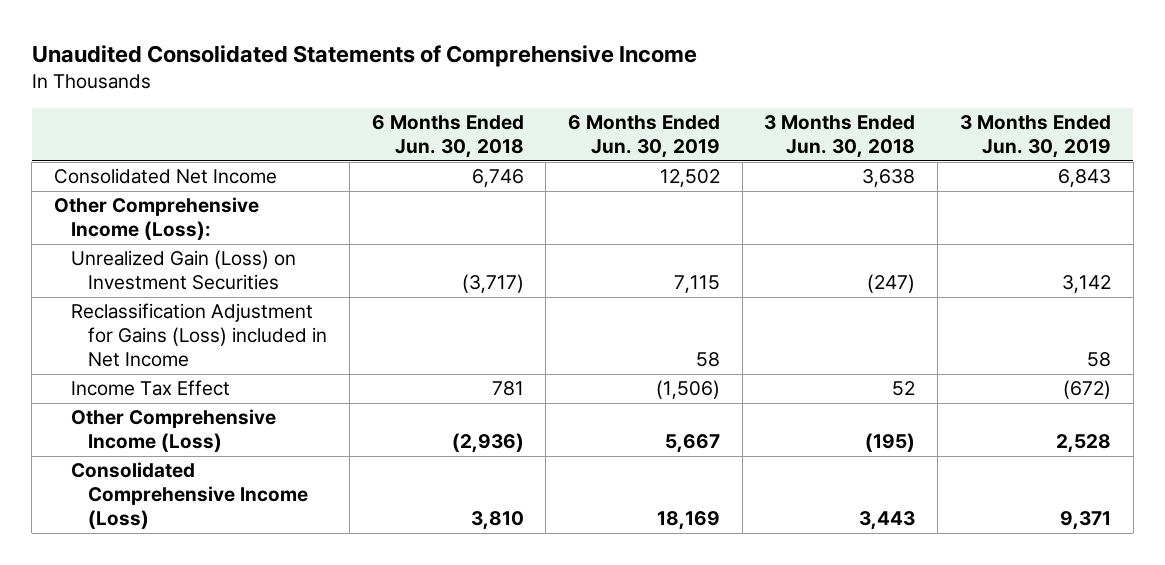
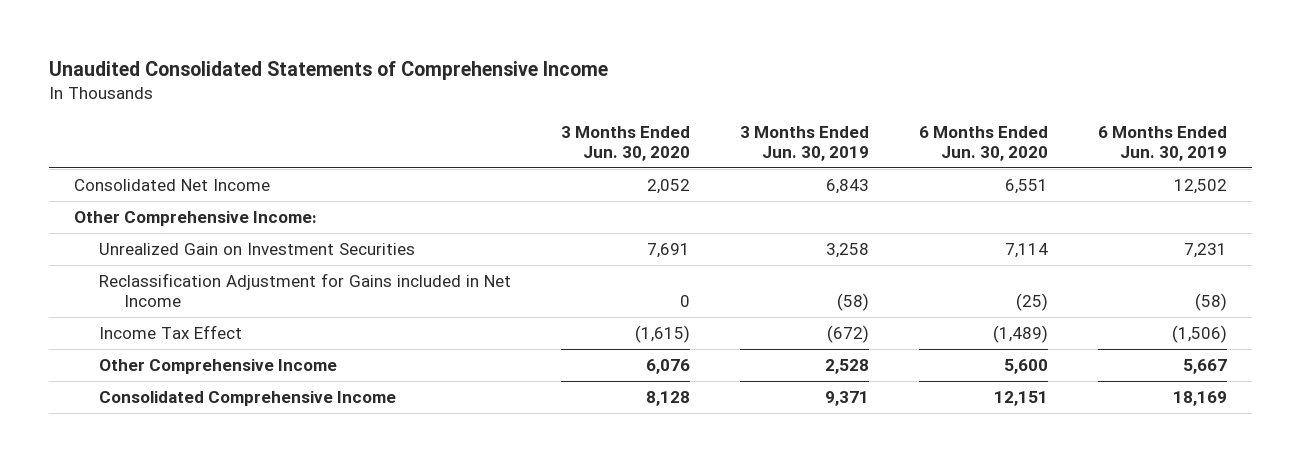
[371,115,524,159] 6 Months Ended Jun. 30, 2018 -> none
[764,115,916,159] 3 Months Ended Jun. 30, 2018 -> none
none -> [561,126,691,161] 3 Months Ended Jun. 30, 2020
none -> [919,126,1049,161] 6 Months Ended Jun. 30, 2020
[53,197,259,241] Other Comprehensive Income (Loss): -> [74,211,318,227] Other Comprehensive Income:
[71,250,297,291] Unrealized Gain (Loss) on Investment Securities -> [99,243,416,256] Unrealized Gain on Investment Securities
[674,275,721,294] 7,115 -> [1184,243,1228,259] 7,231
[1061,275,1111,294] 3,142 -> [826,243,870,259] 3,258
[71,303,328,368] Reclassification Adjustment for Gains (Loss) included in Net Income -> [99,273,512,307] Reclassification Adjustment for Gains included in Net Income
[696,352,721,368] 58 -> [1195,292,1228,311] (58)
[1086,352,1111,368] 58 -> [837,292,870,311] (58)
[71,409,277,453] Other Comprehensive Income (Loss) -> [99,359,338,375] Other Comprehensive Income
[71,462,309,530] Consolidated Comprehensive Income (Loss) -> [99,391,397,407] Consolidated Comprehensive Income

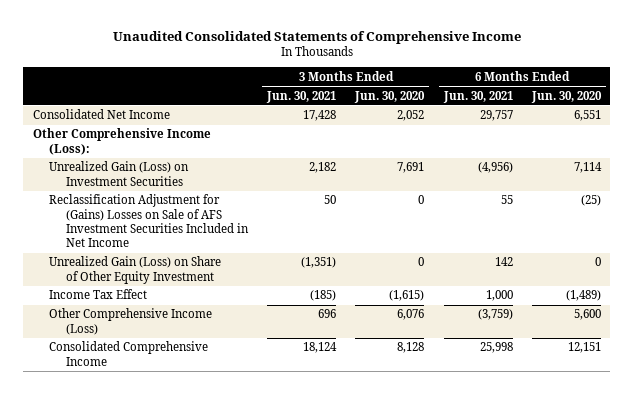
[740,126,870,161] 3 Months Ended Jun. 30, 2019 -> none
[1098,126,1228,161] 6 Months Ended Jun. 30, 2019 -> none
none -> [266,90,337,103] Jun. 30, 2021
none -> [442,90,513,103] Jun. 30, 2021
[74,211,318,227] Other Comprehensive Income: -> [32,128,211,155] Other Comprehensive Income (Loss):
[99,243,416,256] Unrealized Gain on Investment Securities -> [49,161,190,186] Unrealized Gain (Loss) on Investment Securities
[99,273,512,307] Reclassification Adjustment for Gains included in Net Income -> [49,194,250,248] Reclassification Adjustment for (Gains) Losses on Sale of AFS Investment Securities Included in Net Income
none -> [49,256,222,284] Unrealized Gain (Loss) on Share of Other Equity Investment
[99,359,338,375] Other Comprehensive Income -> [49,308,213,335] Other Comprehensive Income (Loss)

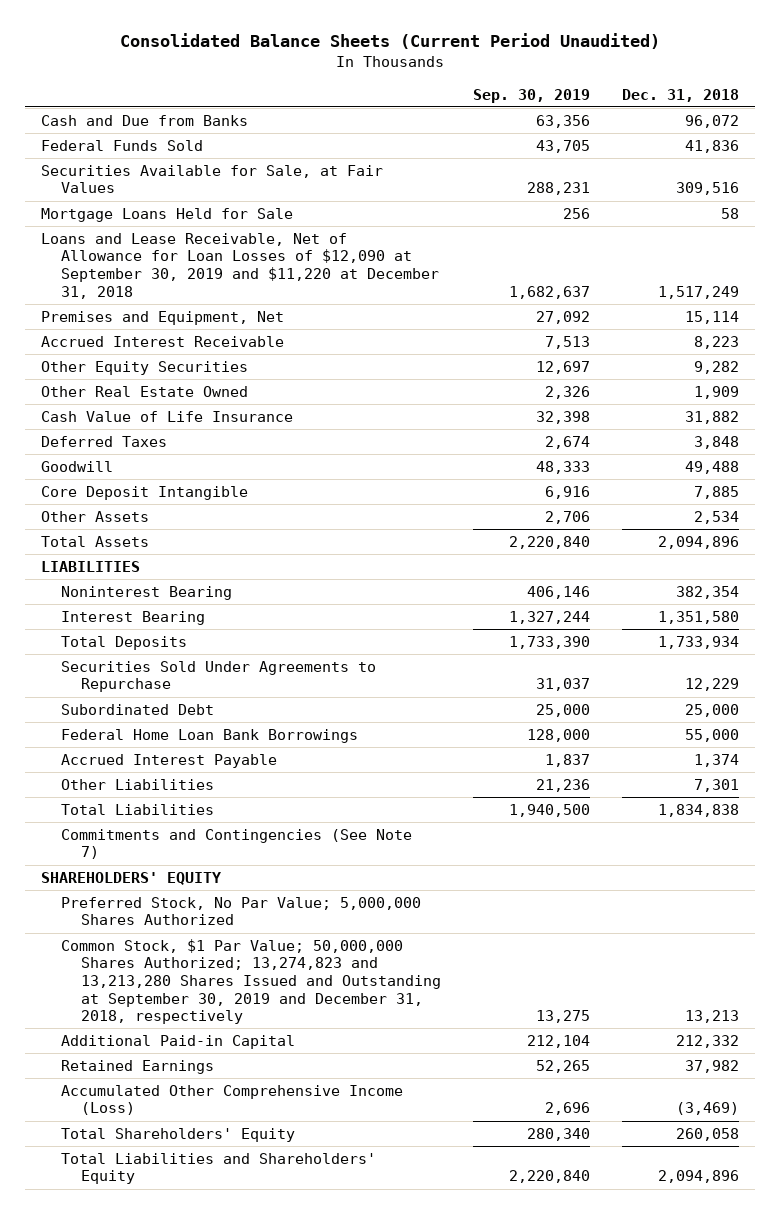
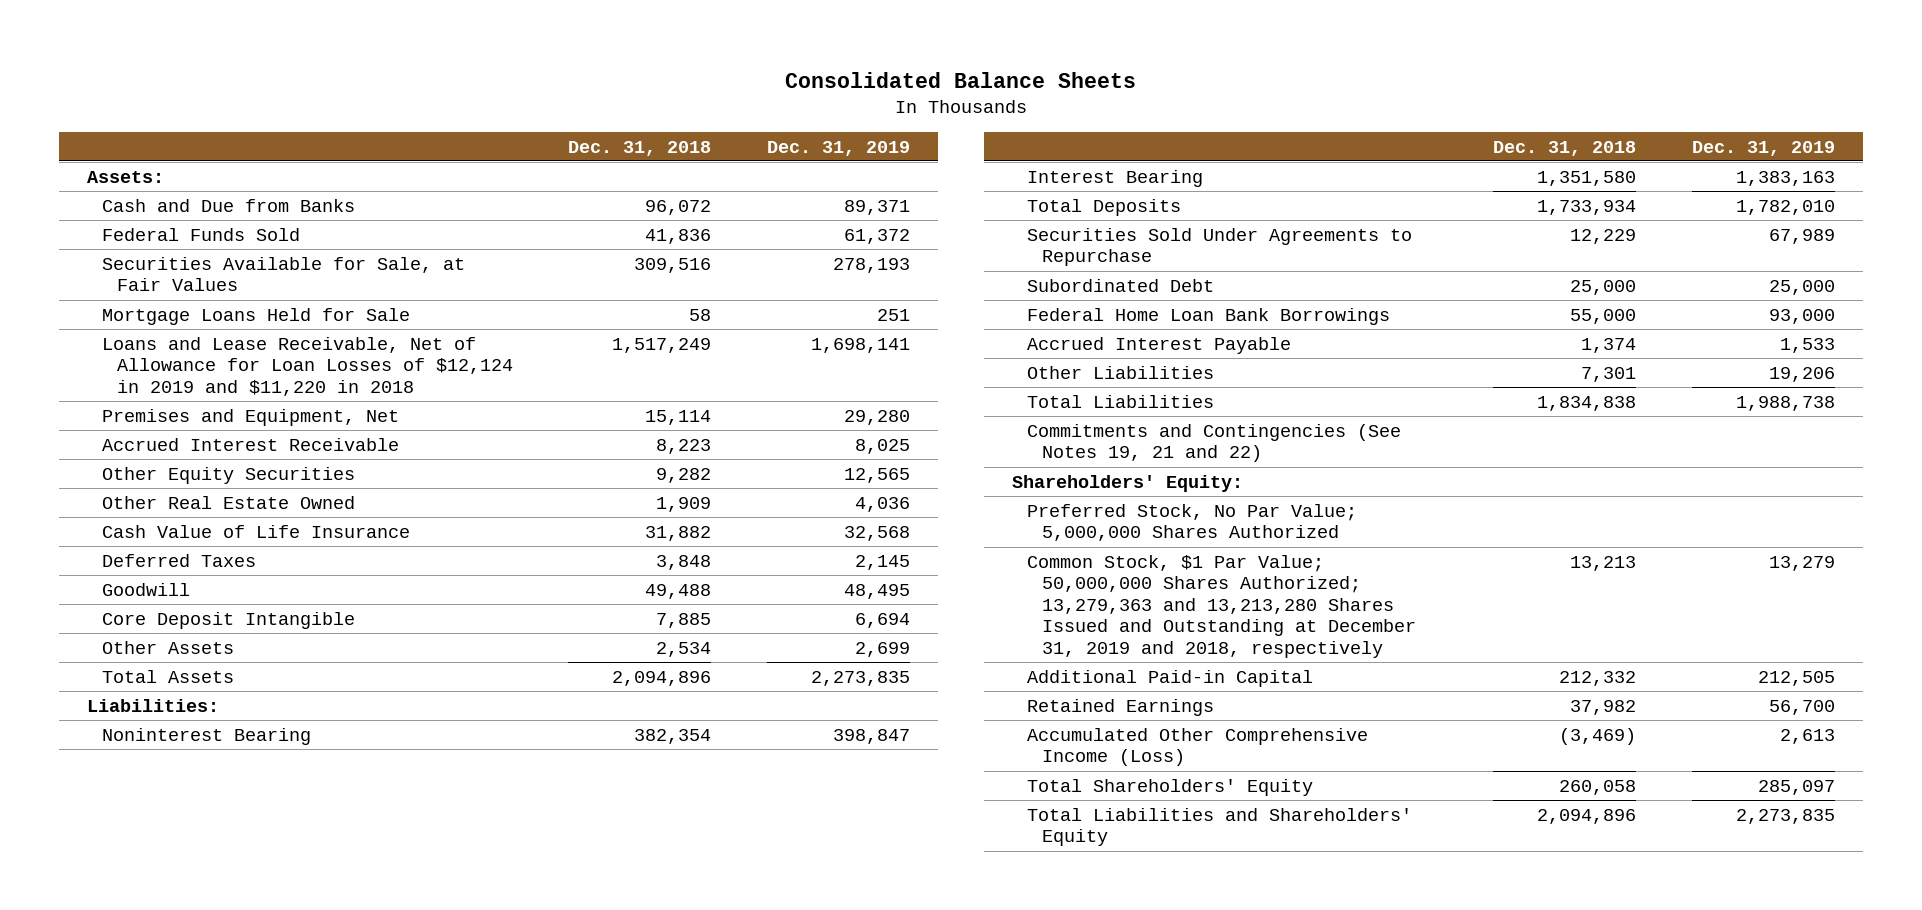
[120,33,661,50] Consolidated Balance Sheets (Current Period Unaudited) -> [784,72,1136,89] Consolidated Balance Sheets
[472,88,590,103] Sep. 30, 2019 -> none
none -> [766,140,910,156] Dec. 31, 2019
none -> [86,170,164,183] Assets:
[40,232,439,299] Loans and Lease Receivable, Net of Allowance for Loan Losses of $12,090 at September 30, 2019 and $11,220 at December 31, 2018 -> [101,336,513,396] Loans and Lease Receivable, Net of Allowance for Loan Losses of $12,124 in 2019 and $11,220 in 2018
[40,560,140,572] LIABILITIES -> [86,698,219,712] Liabilities:
[60,828,412,860] Commitments and Contingencies (See Note 7) -> [1026,423,1401,463] Commitments and Contingencies (See Notes 19, 21 and 22)
[40,871,221,885] SHAREHOLDERS' EQUITY -> [1011,474,1243,492] Shareholders' Equity:
[60,938,441,1025] Common Stock, $1 Par Value; 50,000,000 Shares Authorized; 13,274,823 and 13,213,280 Shares Issued and Outstanding at September 30, 2019 and December 31, 2018, respectively -> [1026,554,1416,658] Common Stock, $1 Par Value; 50,000,000 Shares Authorized; 13,279,363 and 13,213,280 Shares Issued and Outstanding at December 31, 2019 and 2018, respectively

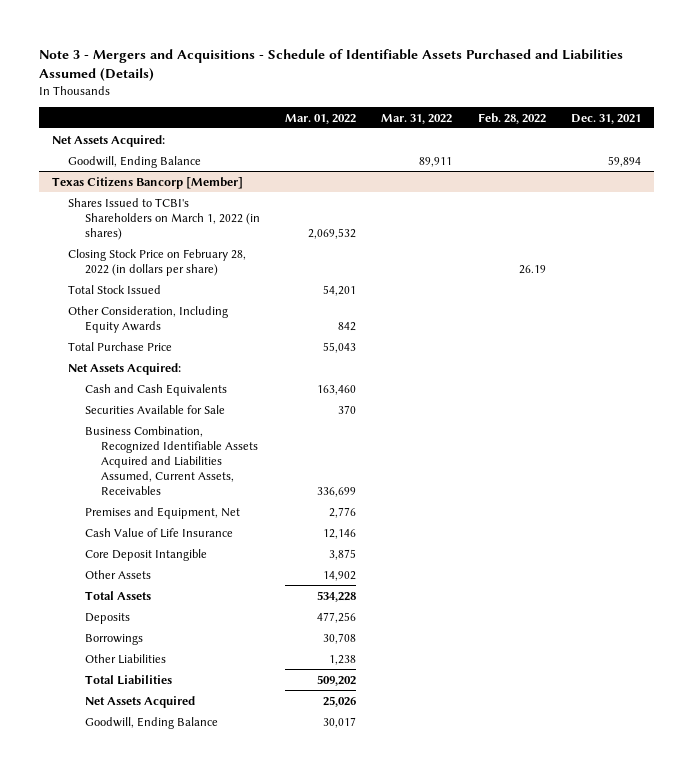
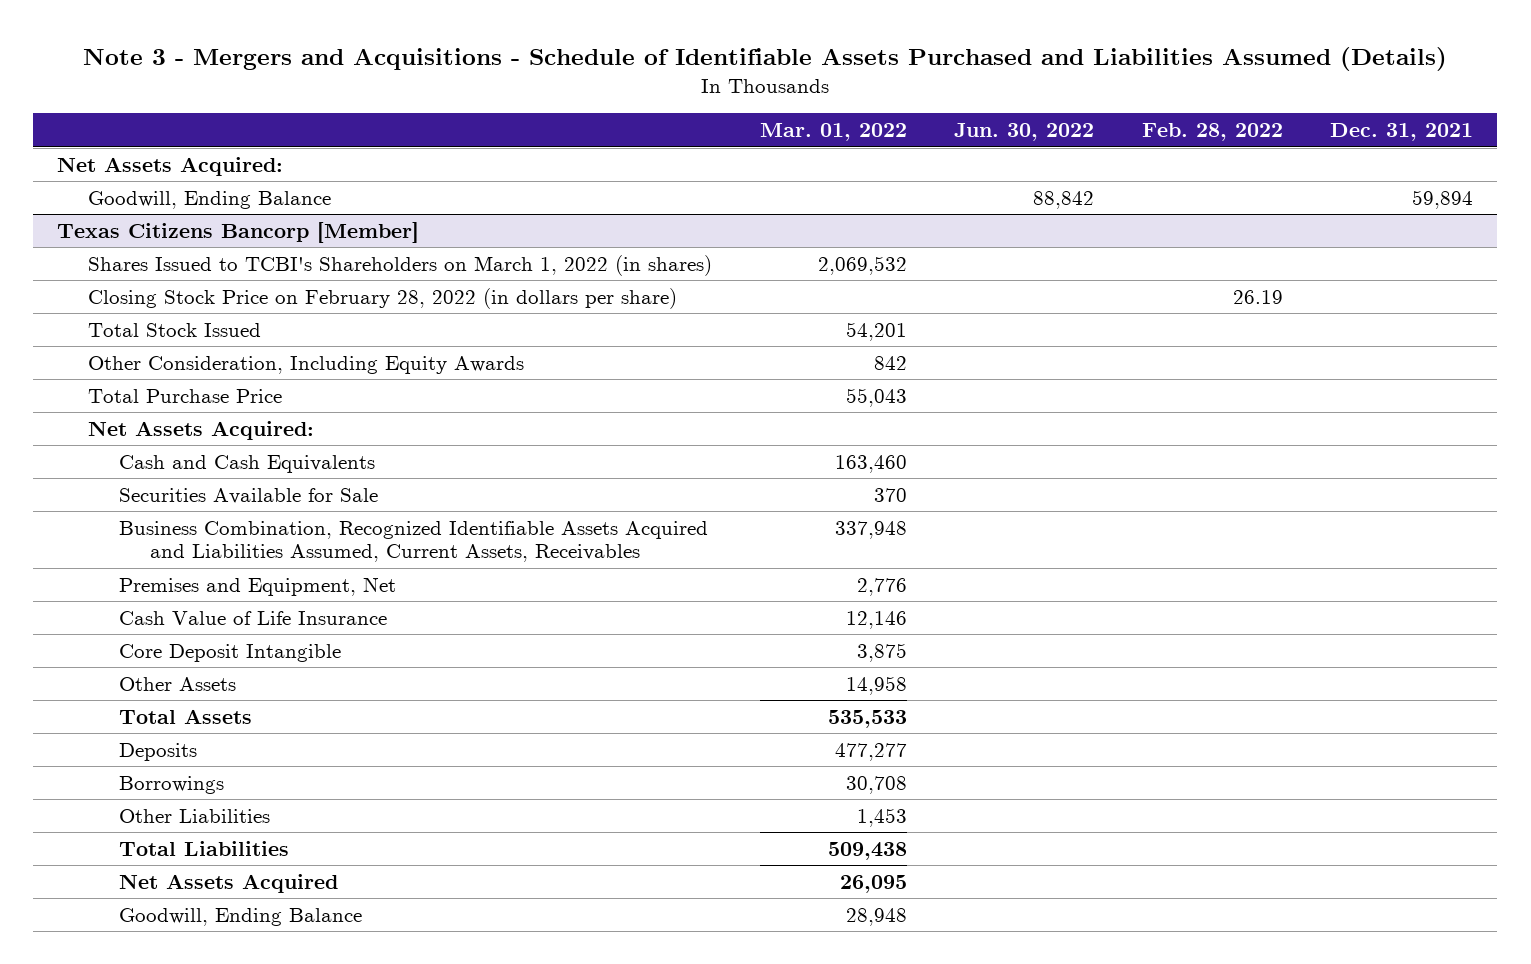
[381,113,453,124] Mar. 31, 2022 -> none
none -> [954,123,1095,142] Jun. 30, 2022
[317,487,357,498] 336,699 -> [834,520,907,539] 337,948
[323,570,357,581] 14,902 -> [845,675,907,695] 14,958
[317,590,357,602] 534,228 -> [827,709,907,728] 535,533
[317,611,357,623] 477,256 -> [834,742,907,761] 477,277
[329,654,357,665] 1,238 -> [856,807,907,827] 1,453
[317,674,357,686] 509,202 -> [827,841,907,860] 509,438
[323,695,357,707] 25,026 -> [839,874,907,893] 26,095
[323,716,357,728] 30,017 -> [845,907,907,926] 28,948

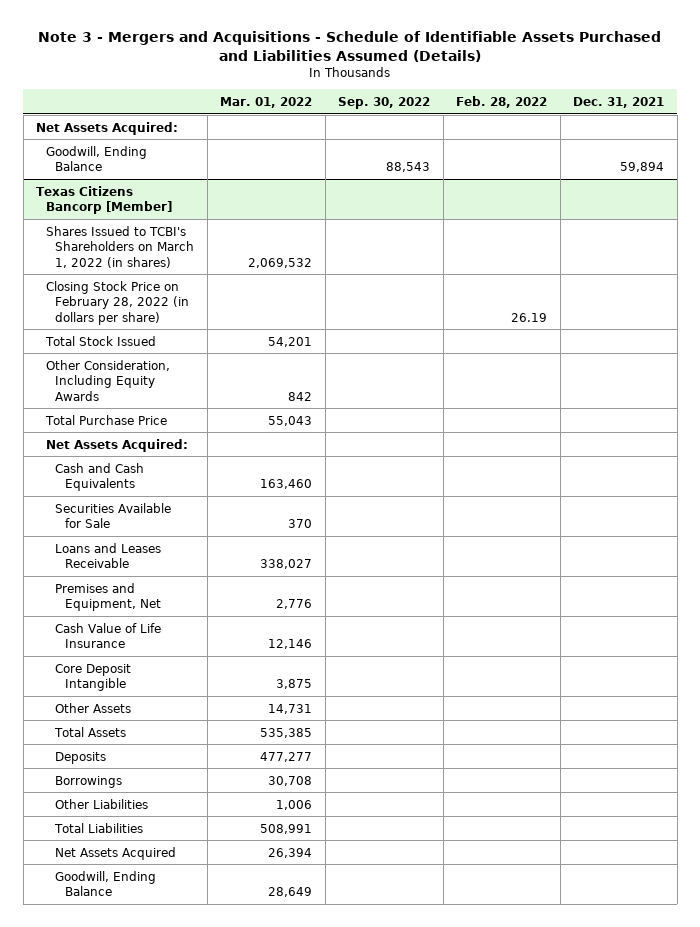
[954,123,1095,142] Jun. 30, 2022 -> none
none -> [338,97,431,110] Sep. 30, 2022
[119,520,709,563] Business Combination, Recognized Identifiable Assets Acquired and Liabilities Assumed, Current Assets, Receivables -> none
none -> [55,542,162,569] Loans and Leases Receivable
[845,675,907,695] 14,958 -> [268,703,313,714] 14,731
[827,709,907,728] 535,533 -> [260,727,313,738] 535,385
[856,807,907,827] 1,453 -> [276,799,313,810] 1,006
[827,841,907,860] 509,438 -> [260,823,313,834] 508,991
[839,874,907,893] 26,095 -> [268,847,313,858] 26,394
[845,907,907,926] 28,948 -> [268,887,313,898] 28,649

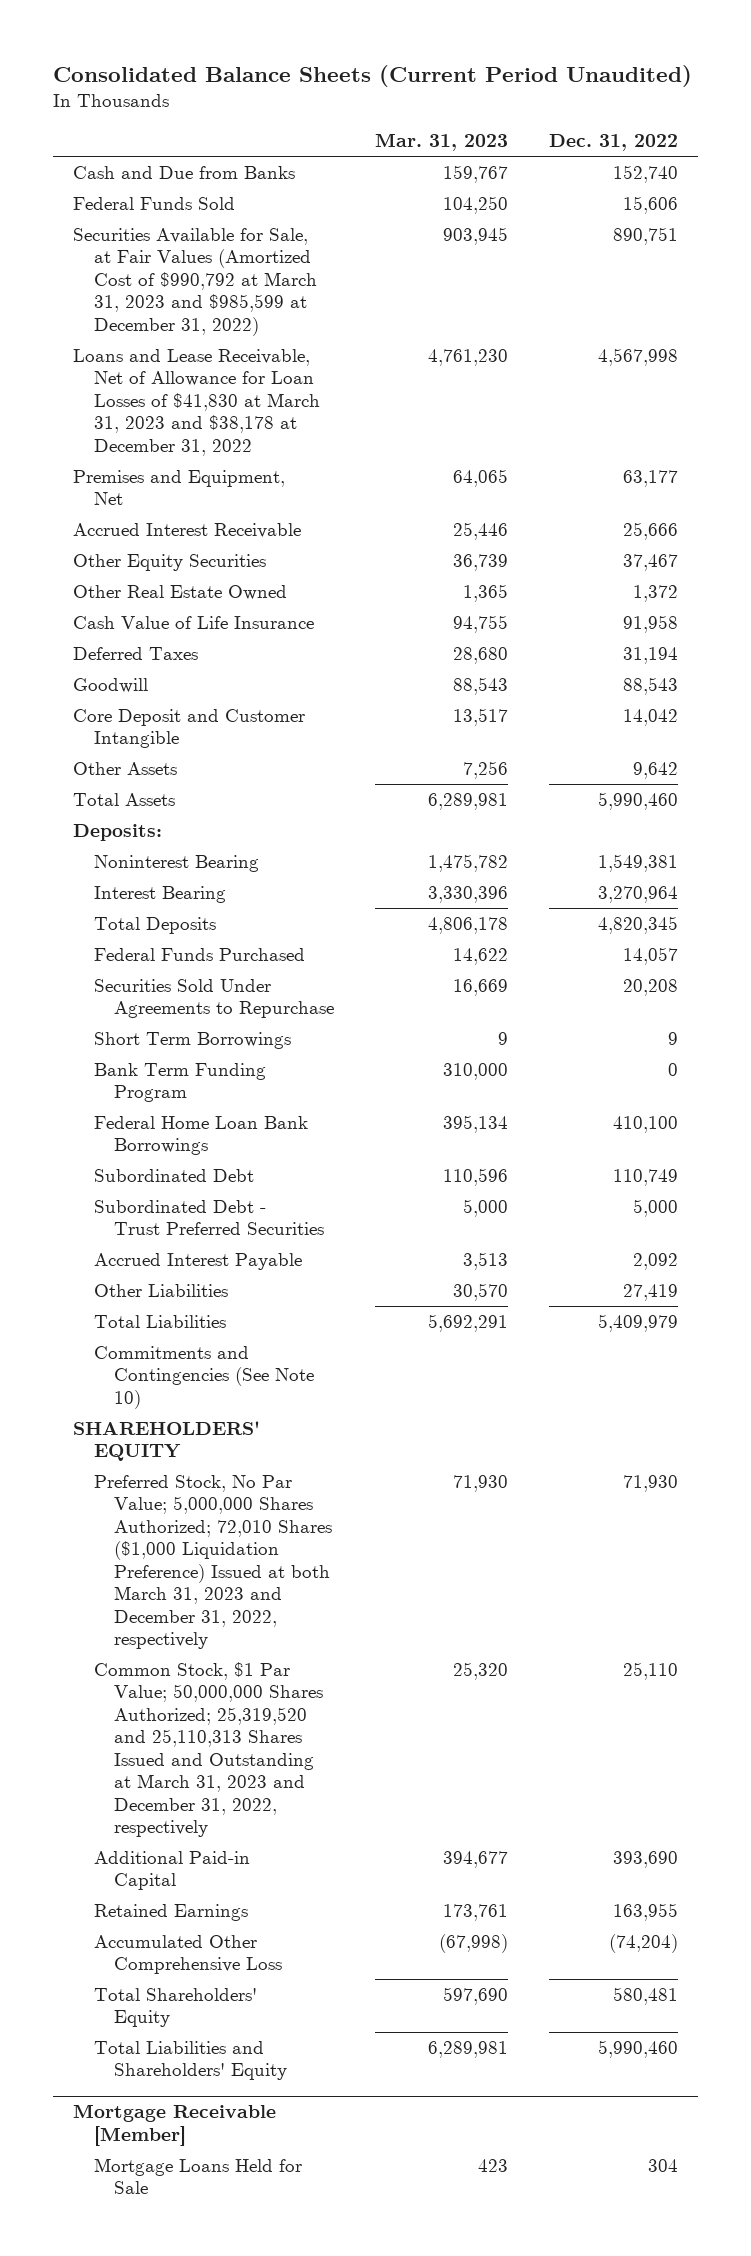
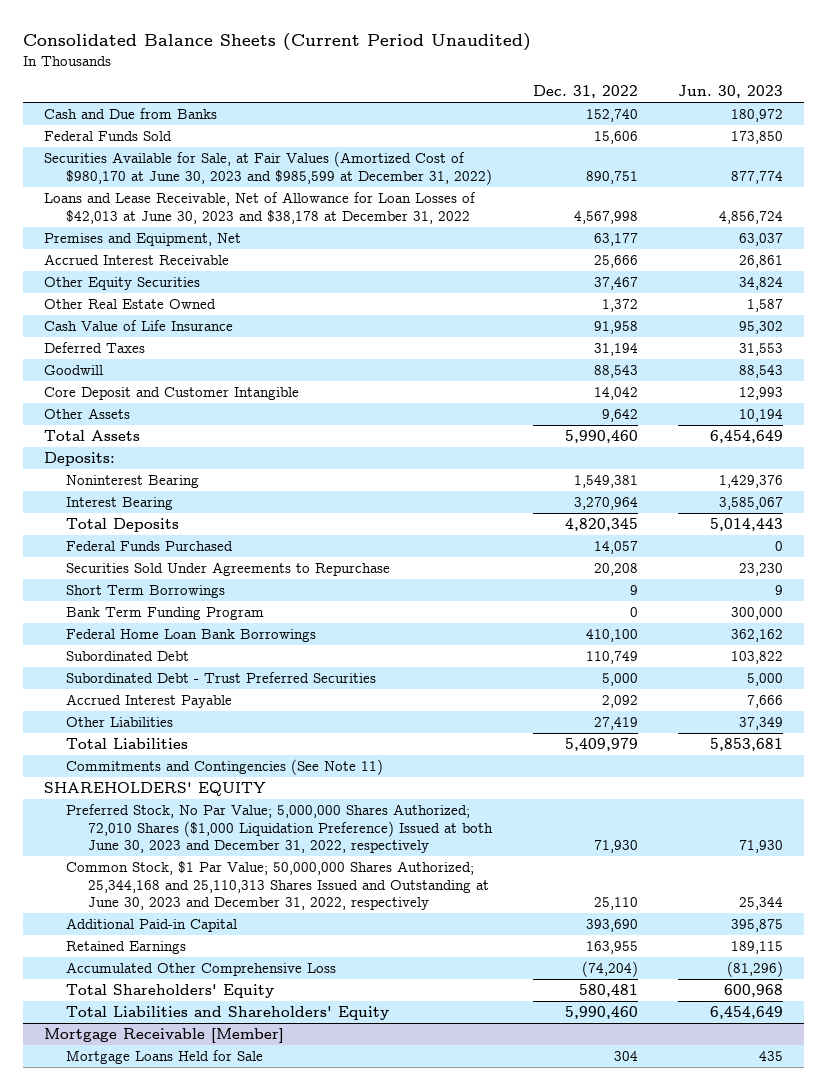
[374,133,508,152] Mar. 31, 2023 -> none
none -> [678,85,784,99] Jun. 30, 2023
[73,227,317,336] Securities Available for Sale, at Fair Values (Amortized Cost of $990,792 at March 31, 2023 and $985,599 at December 31, 2022) -> [43,151,492,185] Securities Available for Sale, at Fair Values (Amortized Cost of $980,170 at June 30, 2023 and $985,599 at December 31, 2022)
[73,348,320,456] Loans and Lease Receivable, Net of Allowance for Loan Losses of $41,830 at March 31, 2023 and $38,178 at December 31, 2022 -> [43,192,476,224] Loans and Lease Receivable, Net of Allowance for Loan Losses of $42,013 at June 30, 2023 and $38,178 at December 31, 2022
[93,1345,314,1409] Commitments and Contingencies (See Note 10) -> [65,759,383,776] Commitments and Contingencies (See Note 11)
[93,1474,332,1650] Preferred Stock, No Par Value; 5,000,000 Shares Authorized; 72,010 Shares ($1,000 Liquidation Preference) Issued at both March 31, 2023 and December 31, 2022, respectively -> [65,804,494,854] Preferred Stock, No Par Value; 5,000,000 Shares Authorized; 72,010 Shares ($1,000 Liquidation Preference) Issued at both June 30, 2023 and December 31, 2022, respectively
[93,1661,323,1838] Common Stock, $1 Par Value; 50,000,000 Shares Authorized; 25,319,520 and 25,110,313 Shares Issued and Outstanding at March 31, 2023 and December 31, 2022, respectively -> [65,861,490,911] Common Stock, $1 Par Value; 50,000,000 Shares Authorized; 25,344,168 and 25,110,313 Shares Issued and Outstanding at June 30, 2023 and December 31, 2022, respectively

